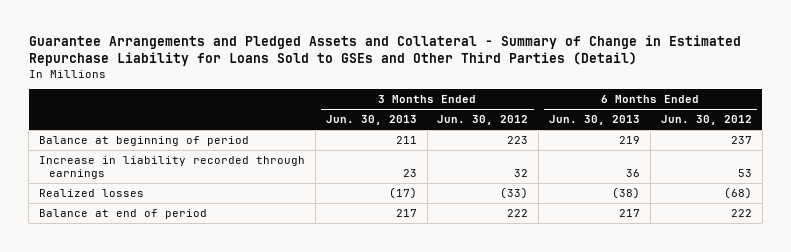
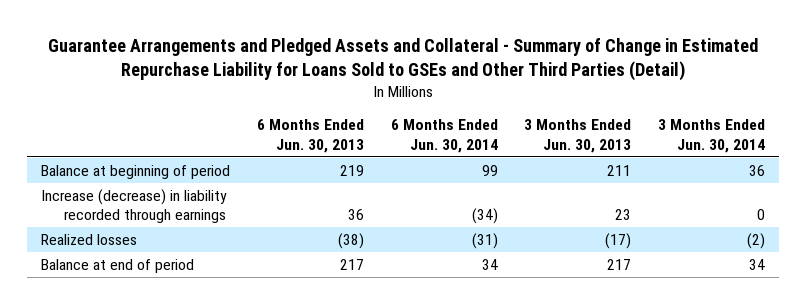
[437,115,529,126] Jun. 30, 2012 -> none
[660,115,752,126] Jun. 30, 2012 -> none
none -> [390,119,498,153] 6 Months Ended Jun. 30, 2014
none -> [658,119,766,153] 3 Months Ended Jun. 30, 2014
[39,156,306,179] Increase in liability recorded through earnings -> [40,189,227,224] Increase (decrease) in liability recorded through earnings

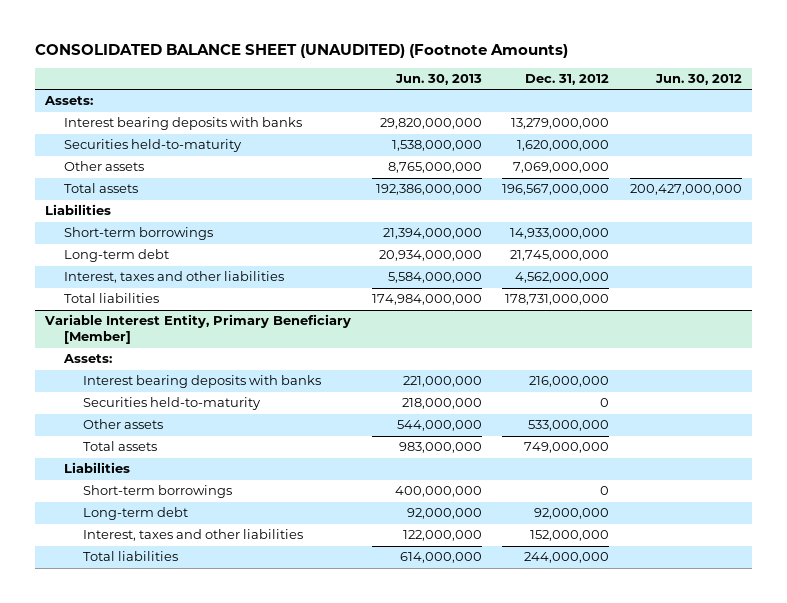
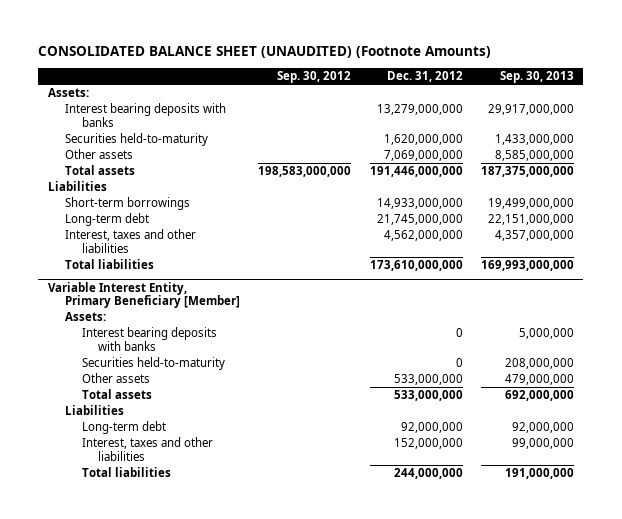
[394,73,482,85] Jun. 30, 2013 -> none
[654,73,742,85] Jun. 30, 2012 -> none
none -> [277,71,352,84] Sep. 30, 2012
none -> [500,71,575,84] Sep. 30, 2013
[502,184,610,196] 196,567,000,000 -> [369,166,463,178] 191,446,000,000
[505,294,610,306] 178,731,000,000 -> [369,260,463,272] 173,610,000,000
[529,376,610,388] 216,000,000 -> [455,328,463,338] 0
[524,442,610,454] 749,000,000 -> [393,390,463,402] 533,000,000
[83,485,233,499] Short-term borrowings -> none

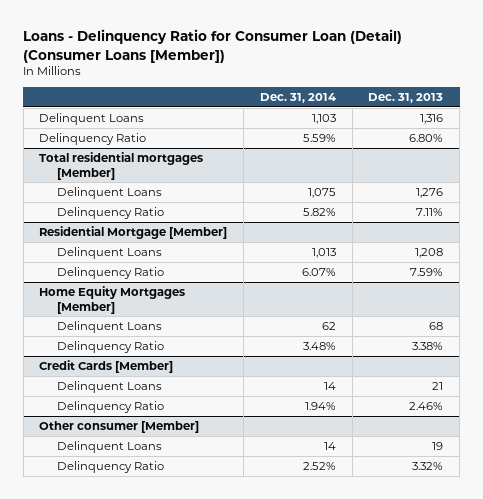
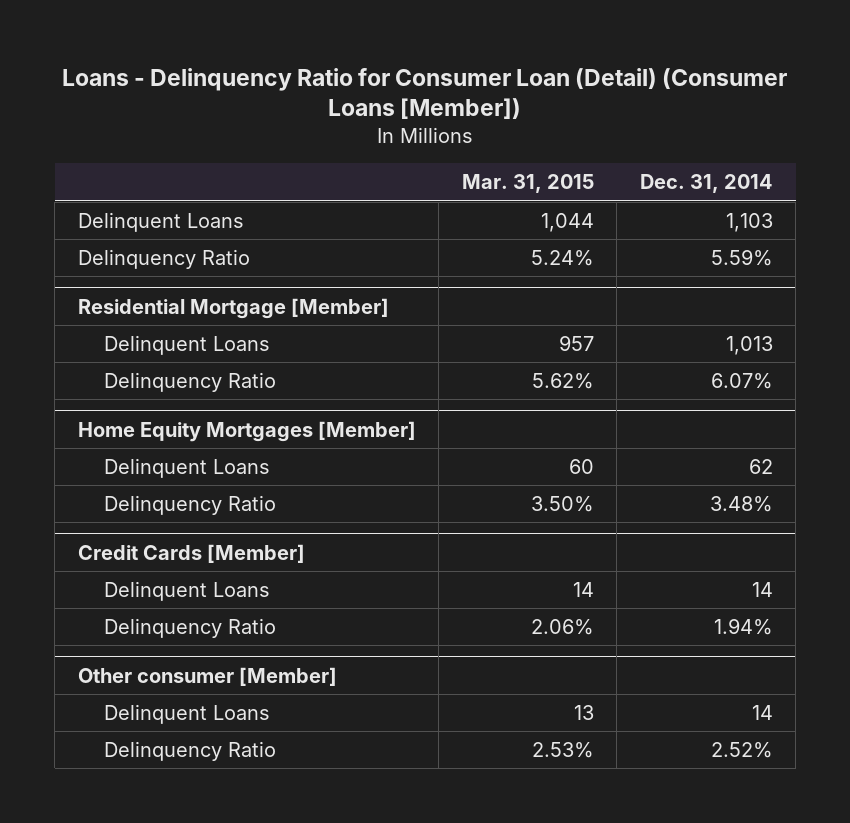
[368,92,444,103] Dec. 31, 2013 -> none
none -> [461,174,594,194] Mar. 31, 2015
[39,151,204,180] Total residential mortgages [Member] -> none
[56,186,162,199] Delinquent Loans -> none
[56,206,164,219] Delinquency Ratio -> none

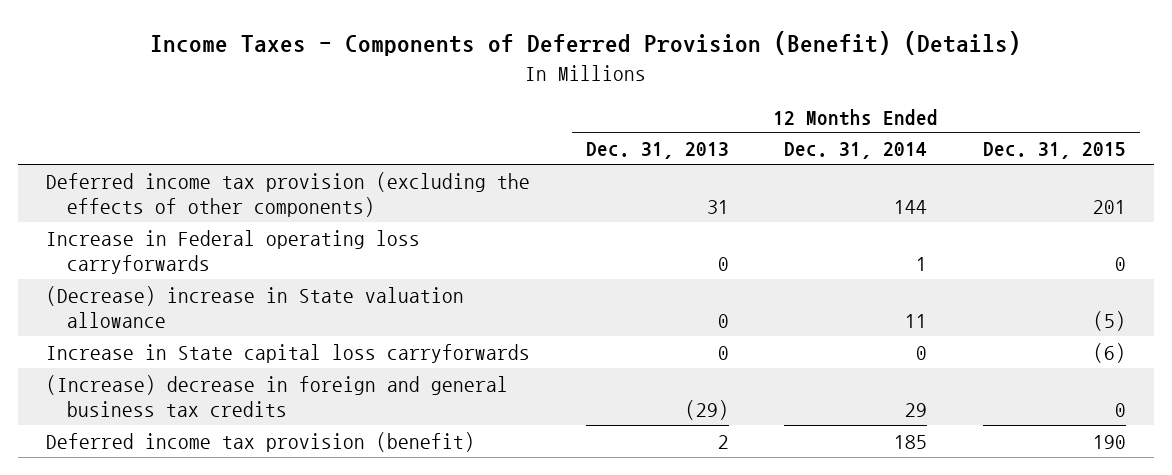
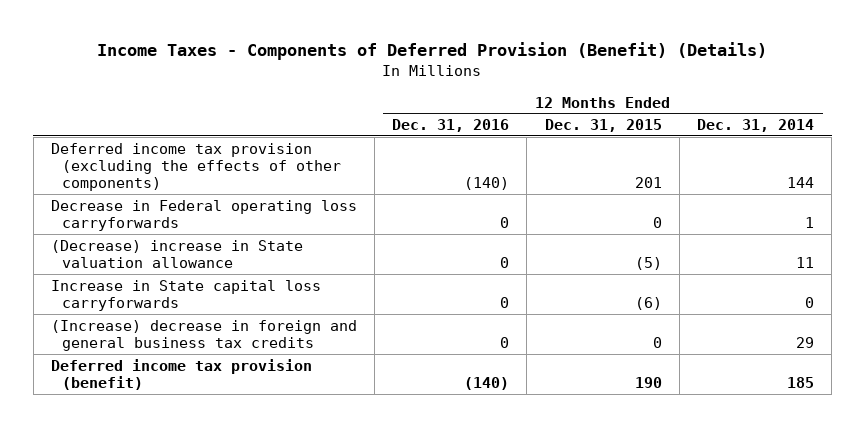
[585,142,729,160] Dec. 31, 2013 -> none
none -> [392,119,510,133] Dec. 31, 2016
[46,229,421,274] Increase in Federal operating loss carryforwards -> [50,199,357,231] Decrease in Federal operating loss carryforwards

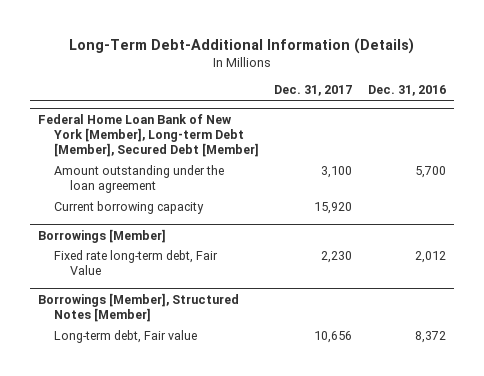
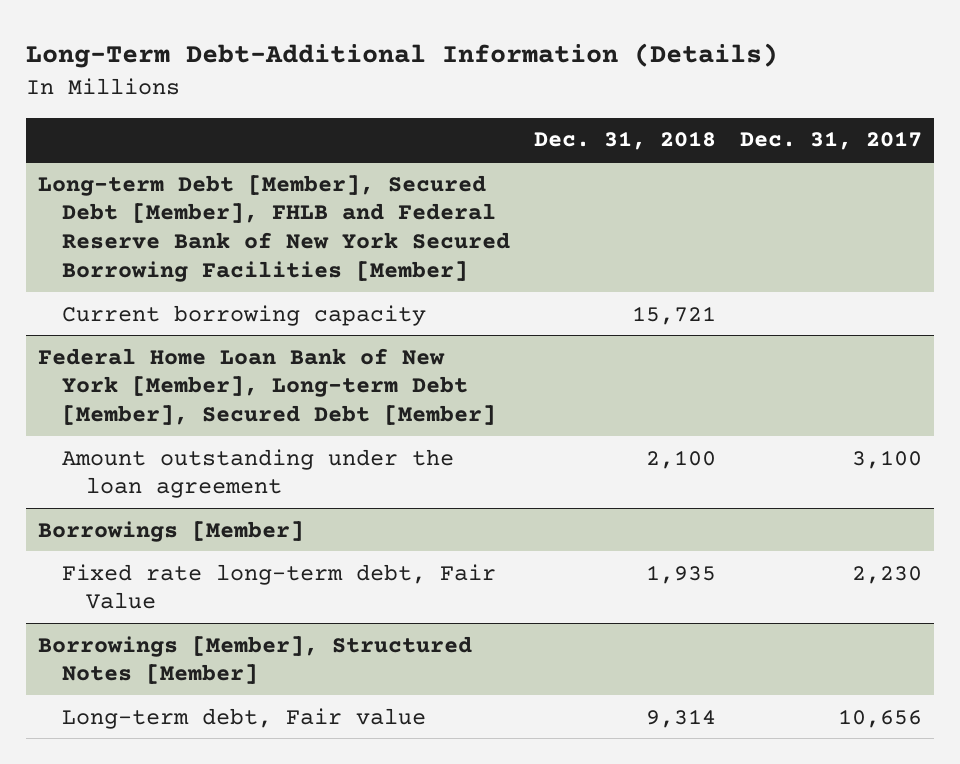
[367,85,446,97] Dec. 31, 2016 -> none
none -> [534,131,717,151] Dec. 31, 2018
none -> [37,174,510,282] Long-term Debt [Member], Secured Debt [Member], FHLB and Federal Reserve Bank of New York Secured Borrowing Facilities [Member]
none -> [61,304,426,326] Current borrowing capacity
[53,200,204,214] Current borrowing capacity -> none

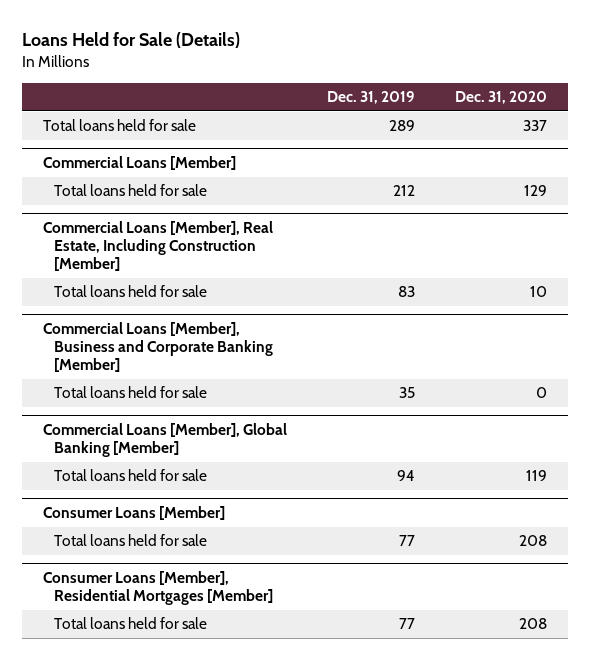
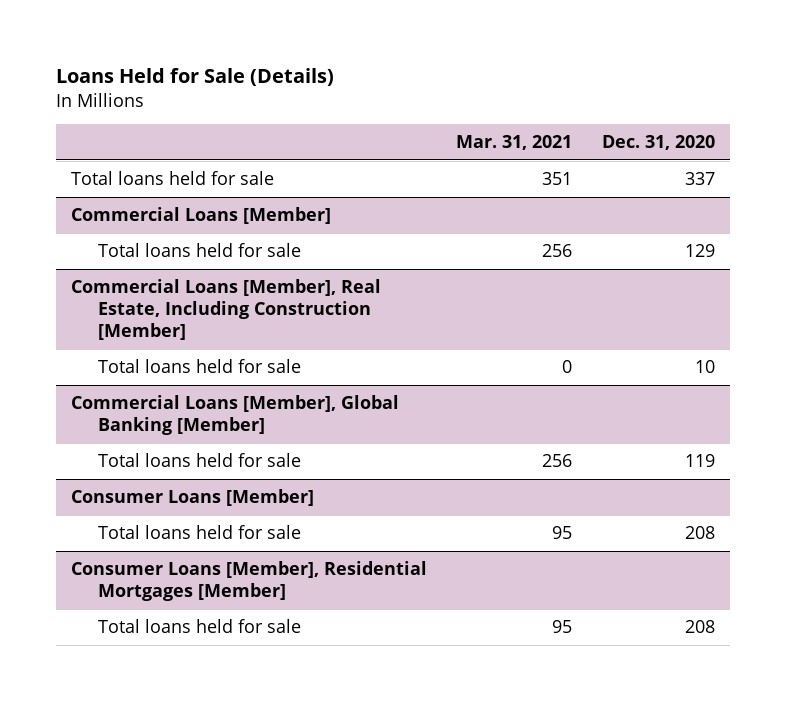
[327,91,416,105] Dec. 31, 2019 -> none
none -> [456,135,573,151] Mar. 31, 2021
[42,322,273,373] Commercial Loans [Member], Business and Corporate Banking [Member] -> none
[53,386,207,399] Total loans held for sale -> none

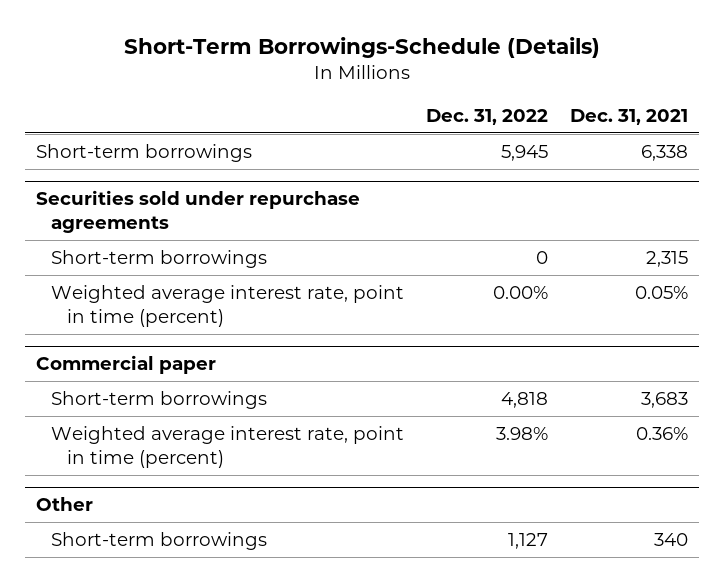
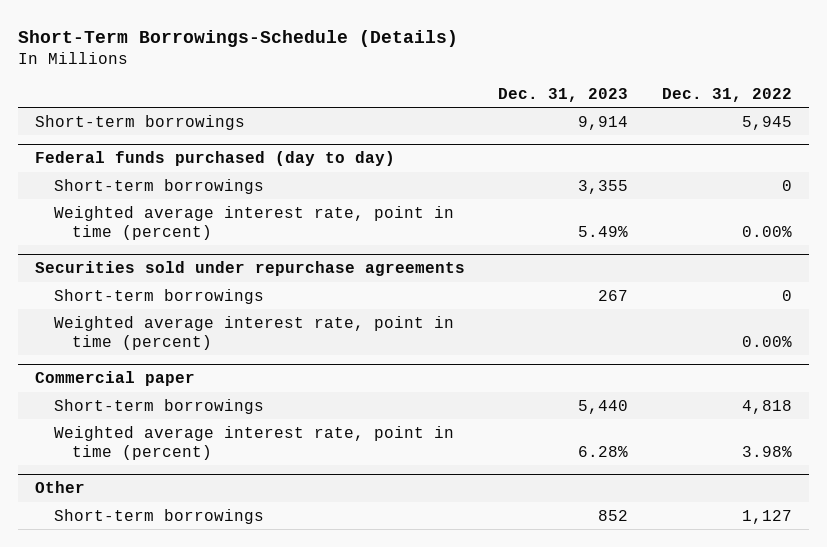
[569,108,688,125] Dec. 31, 2021 -> none
none -> [498,87,629,102] Dec. 31, 2023
none -> [34,151,395,167] Federal funds purchased (day to day)
none -> [53,178,264,194] Short-term borrowings
none -> [53,205,454,240] Weighted average interest rate, point in time (percent)

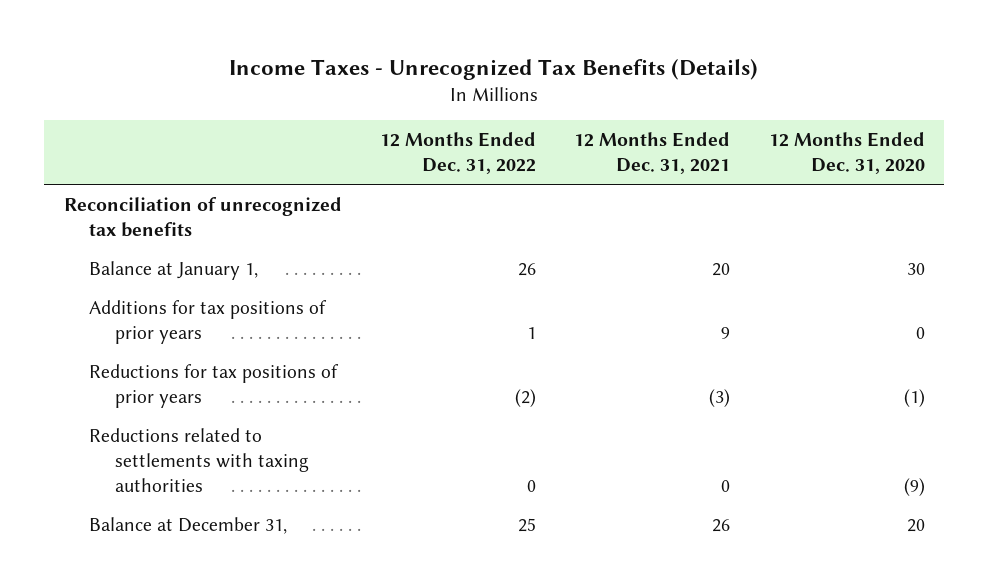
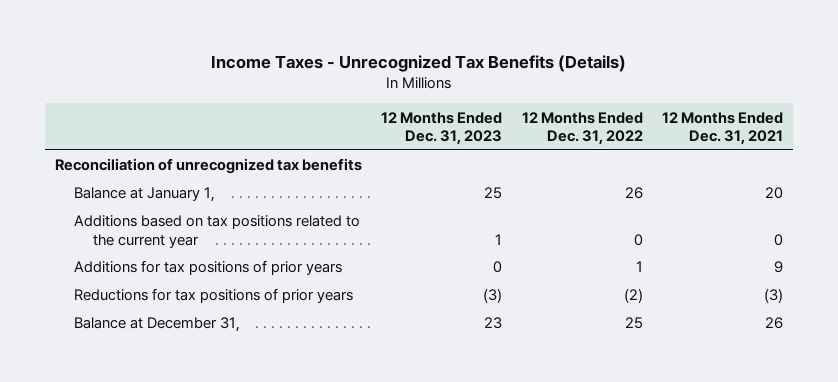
[768,132,925,175] 12 Months Ended Dec. 31, 2020 -> none
none -> [381,111,503,145] 12 Months Ended Dec. 31, 2023
none -> [73,215,360,248] Additions based on tax positions related to the current year
[89,427,310,493] Reductions related to settlements with taxing authorities -> none

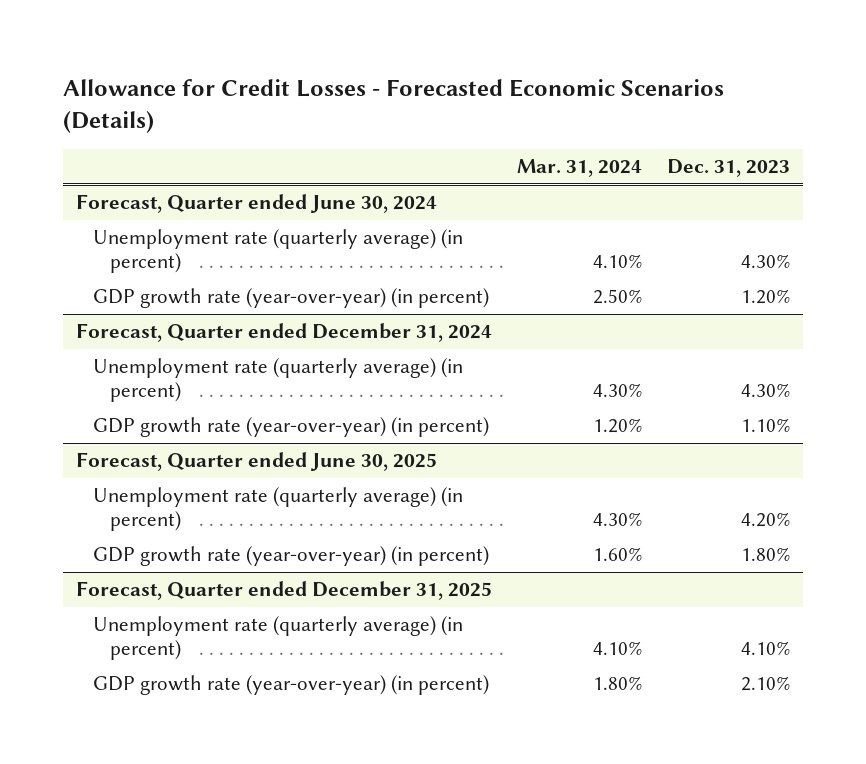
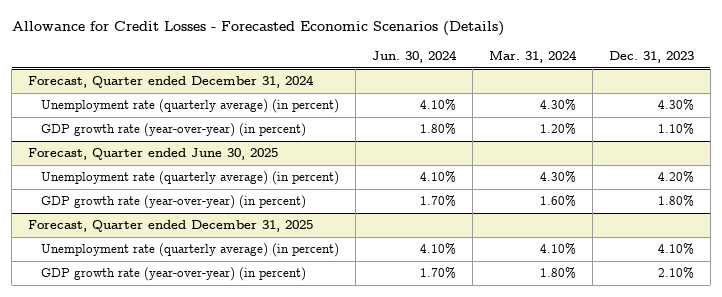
none -> [371,49,457,63] Jun. 30, 2024
[75,194,437,214] Forecast, Quarter ended June 30, 2024 -> none
[92,229,463,274] Unemployment rate (quarterly average) (in percent) -> none
[92,288,489,309] GDP growth rate (year-over-year) (in percent) -> none

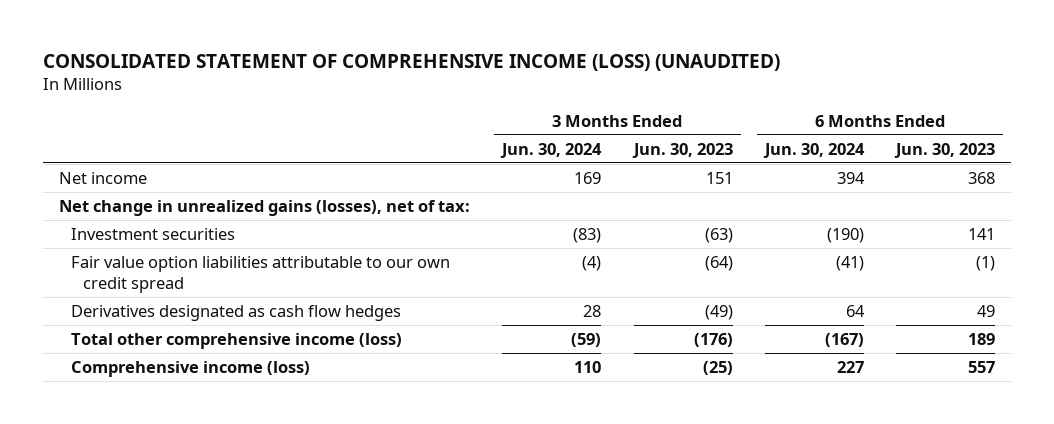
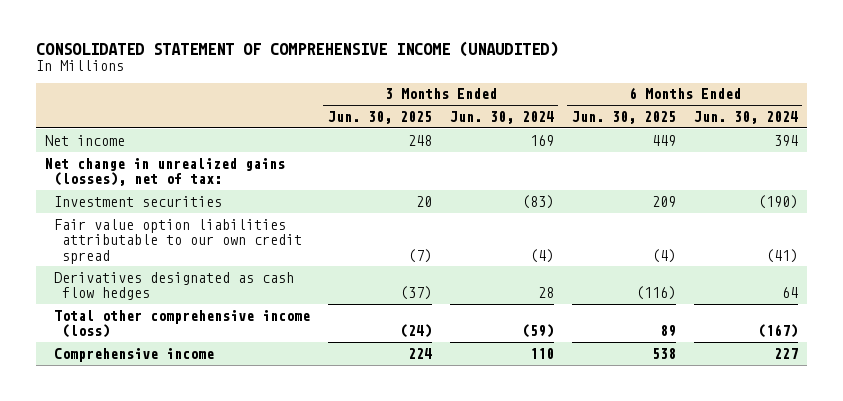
[42,54,780,72] CONSOLIDATED STATEMENT OF COMPREHENSIVE INCOME (LOSS) (UNAUDITED) -> [36,40,559,57] CONSOLIDATED STATEMENT OF COMPREHENSIVE INCOME (UNAUDITED)
[631,142,733,158] Jun. 30, 2023 -> none
[894,142,996,158] Jun. 30, 2023 -> none
none -> [327,110,432,124] Jun. 30, 2025
none -> [571,110,676,124] Jun. 30, 2025
[71,360,311,377] Comprehensive income (loss) -> [53,347,214,362] Comprehensive income

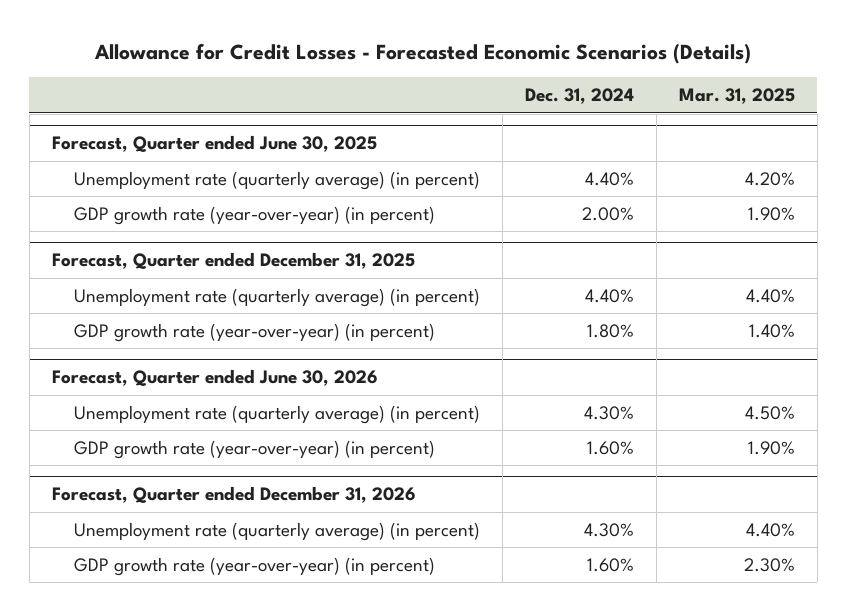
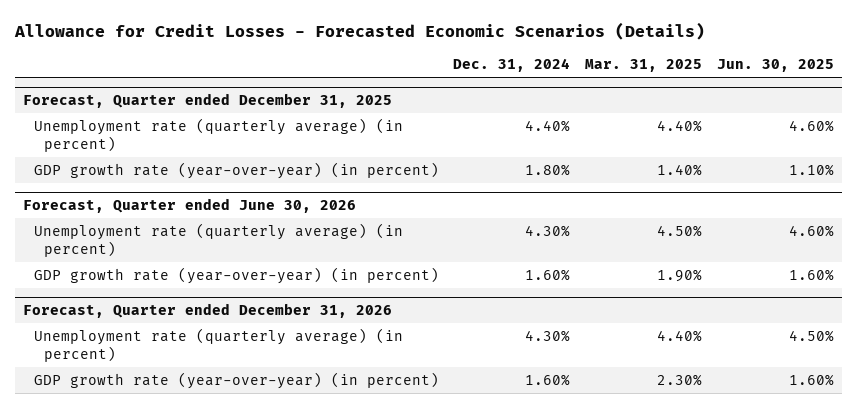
none -> [717,58,835,72] Jun. 30, 2025
[51,135,377,153] Forecast, Quarter ended June 30, 2025 -> none
[73,170,480,190] Unemployment rate (quarterly average) (in percent) -> none
[73,205,435,225] GDP growth rate (year-over-year) (in percent) -> none

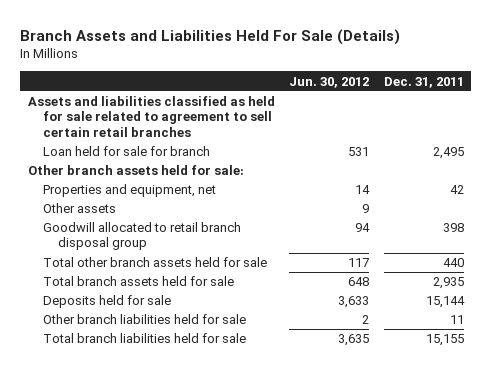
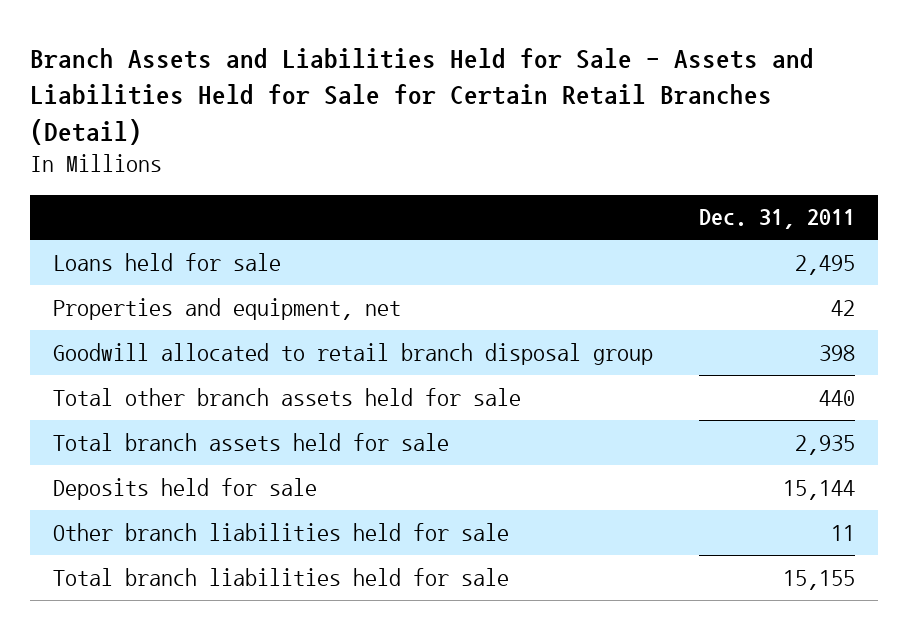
[20,28,401,45] Branch Assets and Liabilities Held For Sale (Details) -> [30,47,815,145] Branch Assets and Liabilities Held for Sale - Assets and Liabilities Held for Sale for Certain Retail Branches (Detail)
[289,76,370,88] Jun. 30, 2012 -> none
[27,96,275,137] Assets and liabilities classified as held for sale related to agreement to sell certain retail branches -> none
[27,165,244,176] Other branch assets held for sale: -> none
[42,146,210,157] Loan held for sale for branch -> [53,252,282,271] Loans held for sale
[42,203,116,214] Other assets -> none

